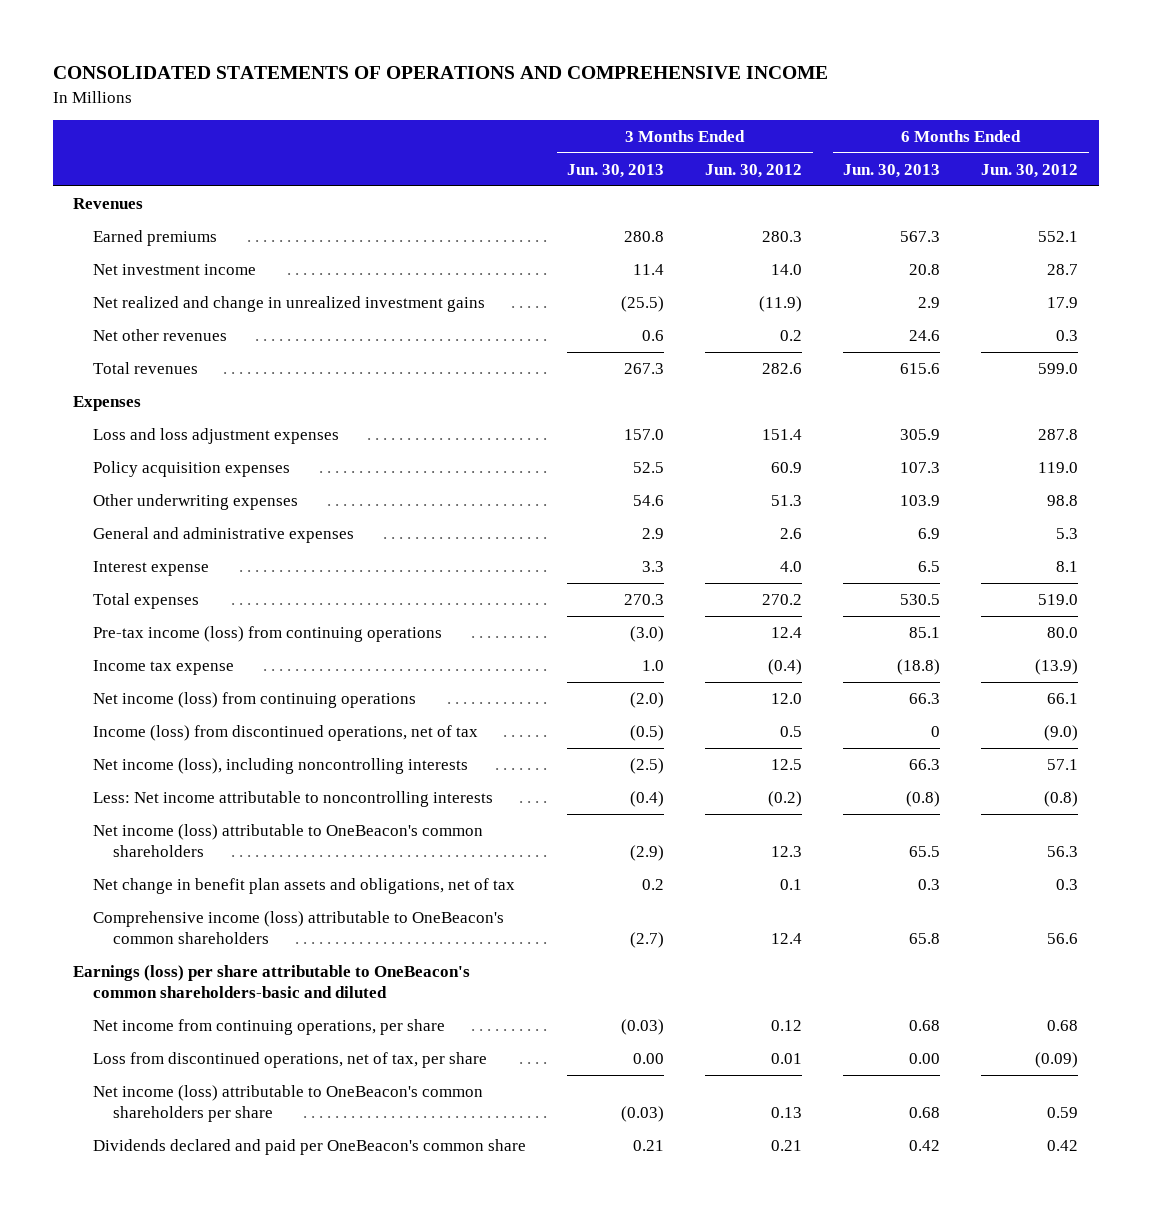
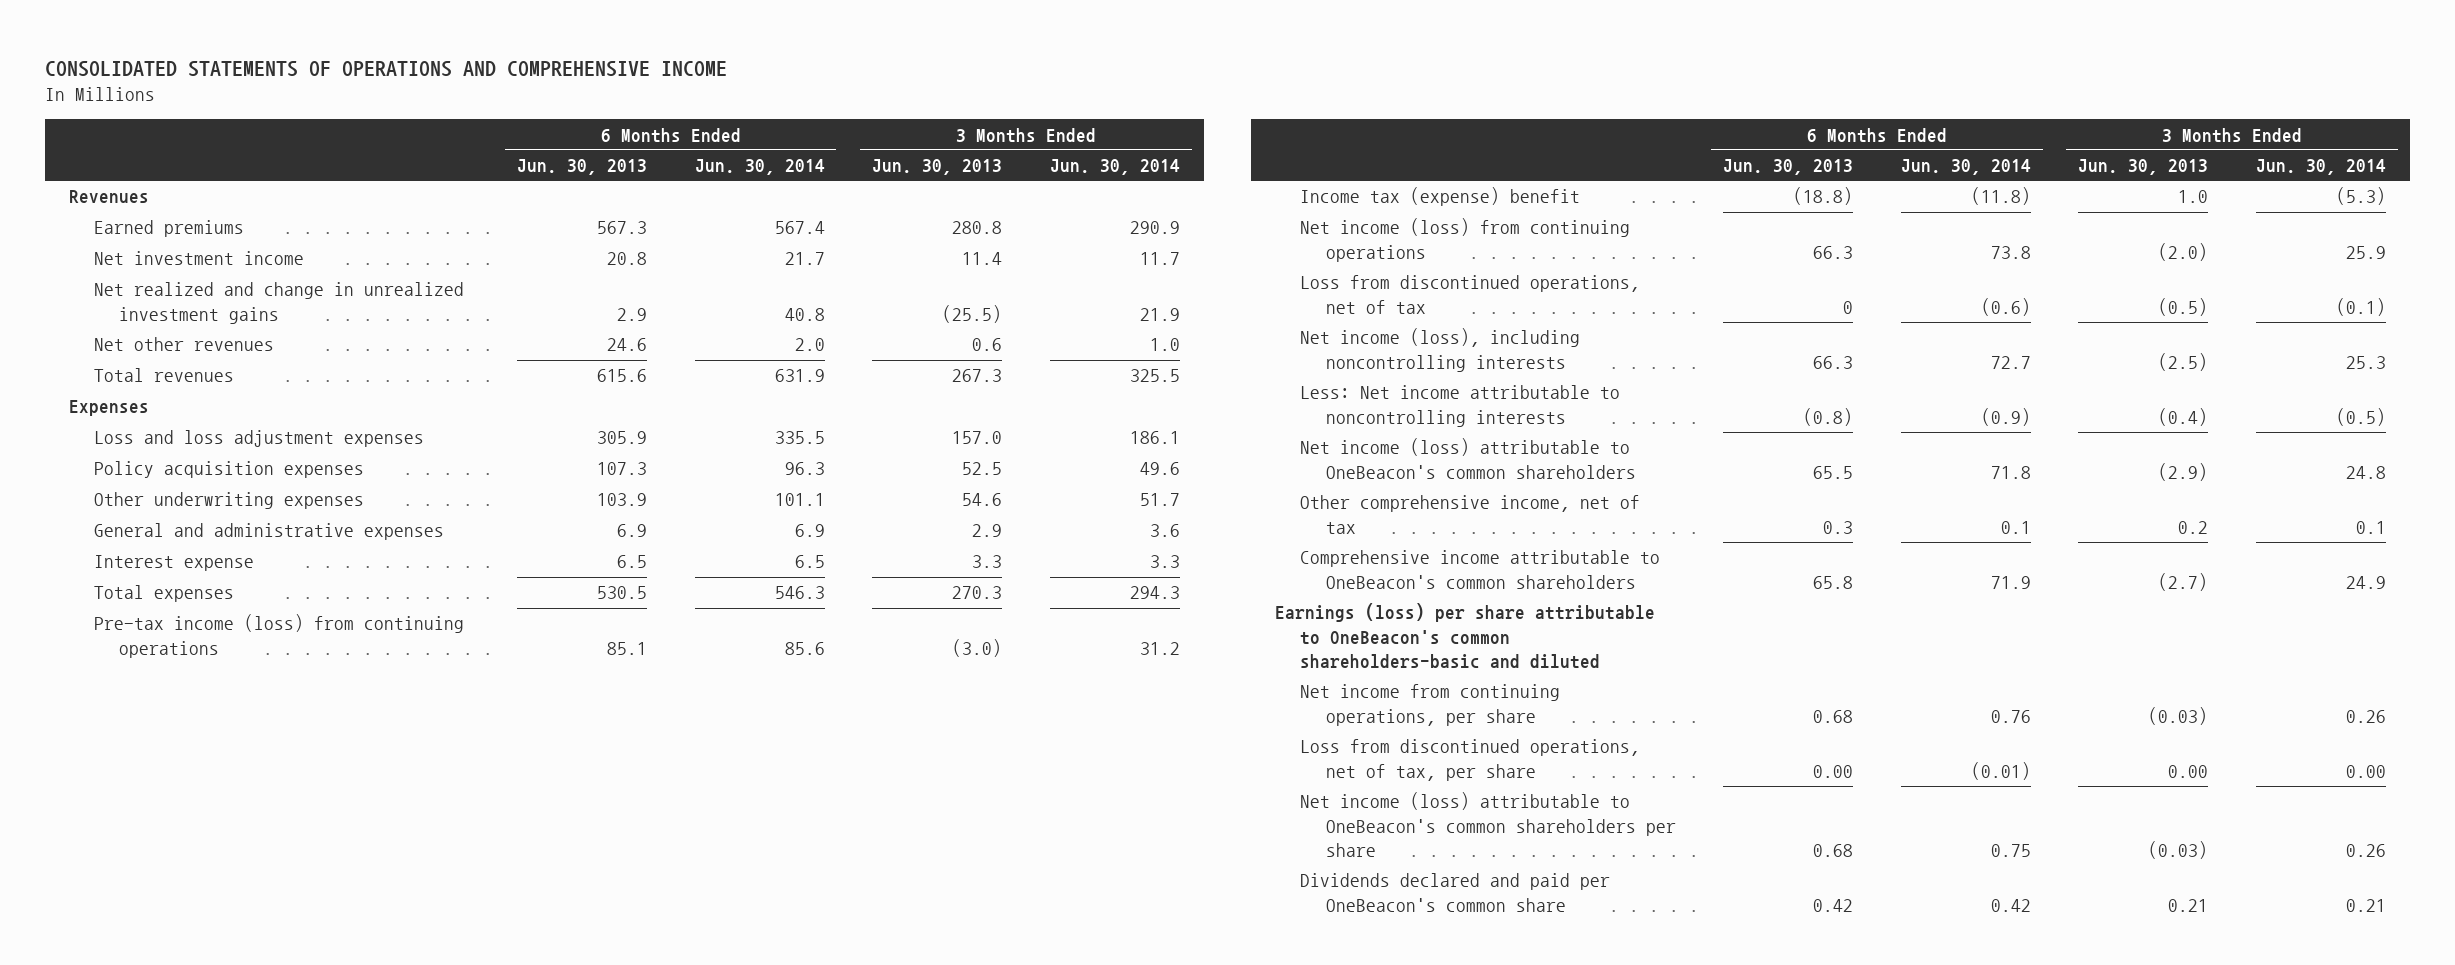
[705,163,803,178] Jun. 30, 2012 -> none
[981,163,1079,178] Jun. 30, 2012 -> none
none -> [694,159,825,176] Jun. 30, 2014
none -> [1049,159,1180,176] Jun. 30, 2014
[93,660,235,676] Income tax expense -> [1300,187,1581,207] Income tax (expense) benefit
[93,725,479,742] Income (loss) from discontinued operations, net of tax -> [1300,275,1641,314] Loss from discontinued operations, net of tax
[93,878,516,895] Net change in benefit plan assets and obligations, net of tax -> none
none -> [1300,495,1641,534] Other comprehensive income, net of tax
[93,911,505,945] Comprehensive income (loss) attributable to OneBeacon's common shareholders -> [1300,550,1661,589] Comprehensive income attributable to OneBeacon's common shareholders

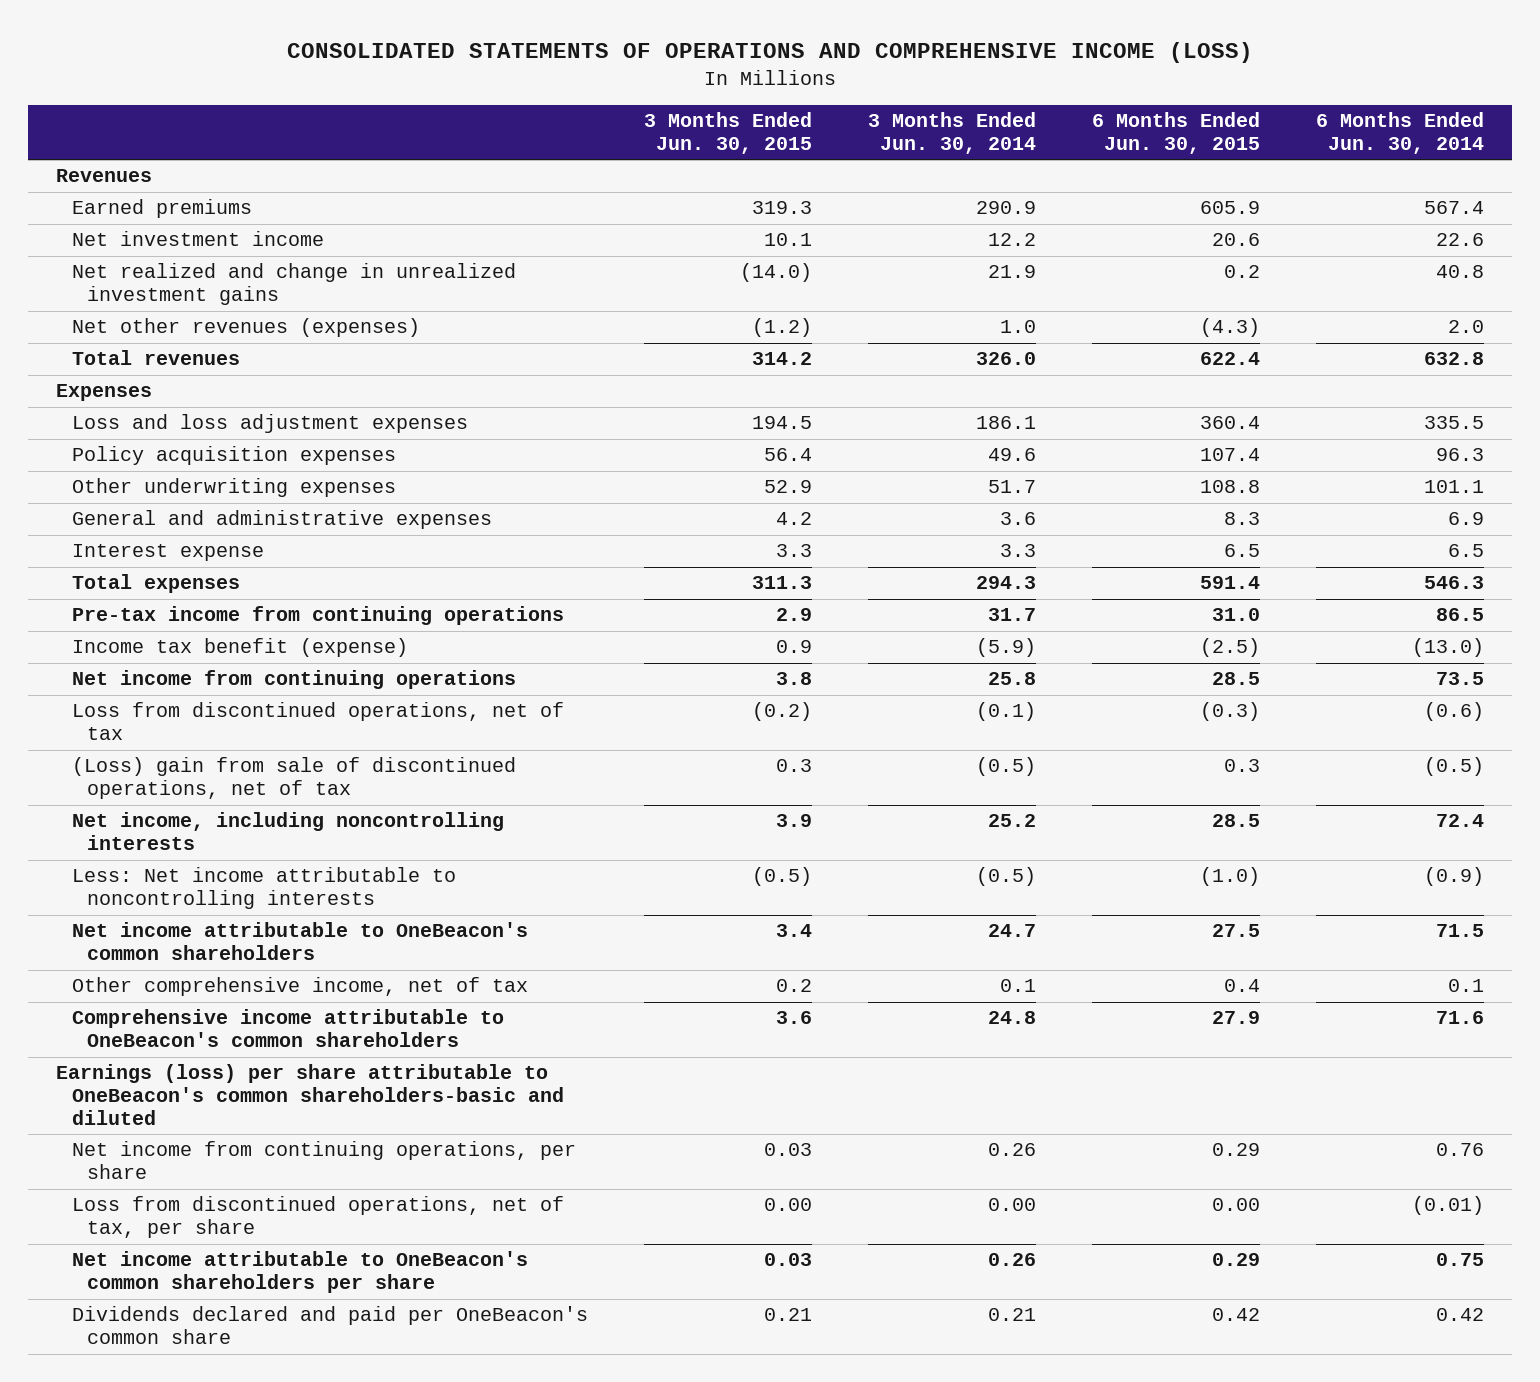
[45,60,728,77] CONSOLIDATED STATEMENTS OF OPERATIONS AND COMPREHENSIVE INCOME -> [286,42,1253,64] CONSOLIDATED STATEMENTS OF OPERATIONS AND COMPREHENSIVE INCOME (LOSS)
[516,159,647,176] Jun. 30, 2013 -> none
[872,159,1003,176] Jun. 30, 2013 -> none
none -> [643,112,812,154] 3 Months Ended Jun. 30, 2015
none -> [1091,112,1260,154] 6 Months Ended Jun. 30, 2015
[784,252,825,266] 21.7 -> [1435,233,1484,247] 22.6
[1139,252,1180,266] 11.7 -> [987,233,1036,247] 12.2
[94,337,275,352] Net other revenues -> [71,318,420,338] Net other revenues (expenses)
[774,369,825,383] 631.9 -> [1423,352,1484,366] 632.8
[1129,369,1180,383] 325.5 -> [975,352,1036,366] 326.0
[94,614,465,658] Pre-tax income (loss) from continuing operations -> [71,606,564,626] Pre-tax income from continuing operations
[784,641,825,655] 85.6 -> [1435,608,1484,622] 86.5
[1139,641,1180,655] 31.2 -> [987,608,1036,622] 31.7
[1300,187,1581,207] Income tax (expense) benefit -> [71,638,408,658] Income tax benefit (expense)
[1970,187,2031,206] (11.8) -> [1411,638,1484,658] (13.0)
[2335,187,2386,206] (5.3) -> [975,638,1036,658] (5.9)
[1300,218,1631,262] Net income (loss) from continuing operations -> [71,670,516,690] Net income from continuing operations
[1990,245,2031,259] 73.8 -> [1435,672,1484,686] 73.5
[2345,245,2386,259] 25.9 -> [987,672,1036,686] 25.8
none -> [71,757,516,800] (Loss) gain from sale of discontinued operations, net of tax
[1300,328,1581,372] Net income (loss), including noncontrolling interests -> [71,812,504,851] Net income, including noncontrolling interests
[1990,355,2031,369] 72.7 -> [1435,814,1484,828] 72.4
[2345,355,2386,369] 25.3 -> [987,814,1036,828] 25.2
[1300,438,1636,479] Net income (loss) attributable to OneBeacon's common shareholders -> [71,922,528,961] Net income attributable to OneBeacon's common shareholders
[1990,465,2031,479] 71.8 -> [1435,924,1484,938] 71.5
[2345,465,2386,479] 24.8 -> [987,924,1036,938] 24.7
[1990,575,2031,589] 71.9 -> [1435,1011,1484,1025] 71.6
[2345,575,2386,589] 24.9 -> [987,1011,1036,1025] 24.8
[1300,792,1676,858] Net income (loss) attributable to OneBeacon's common shareholders per share -> [71,1251,528,1294] Net income attributable to OneBeacon's common shareholders per share

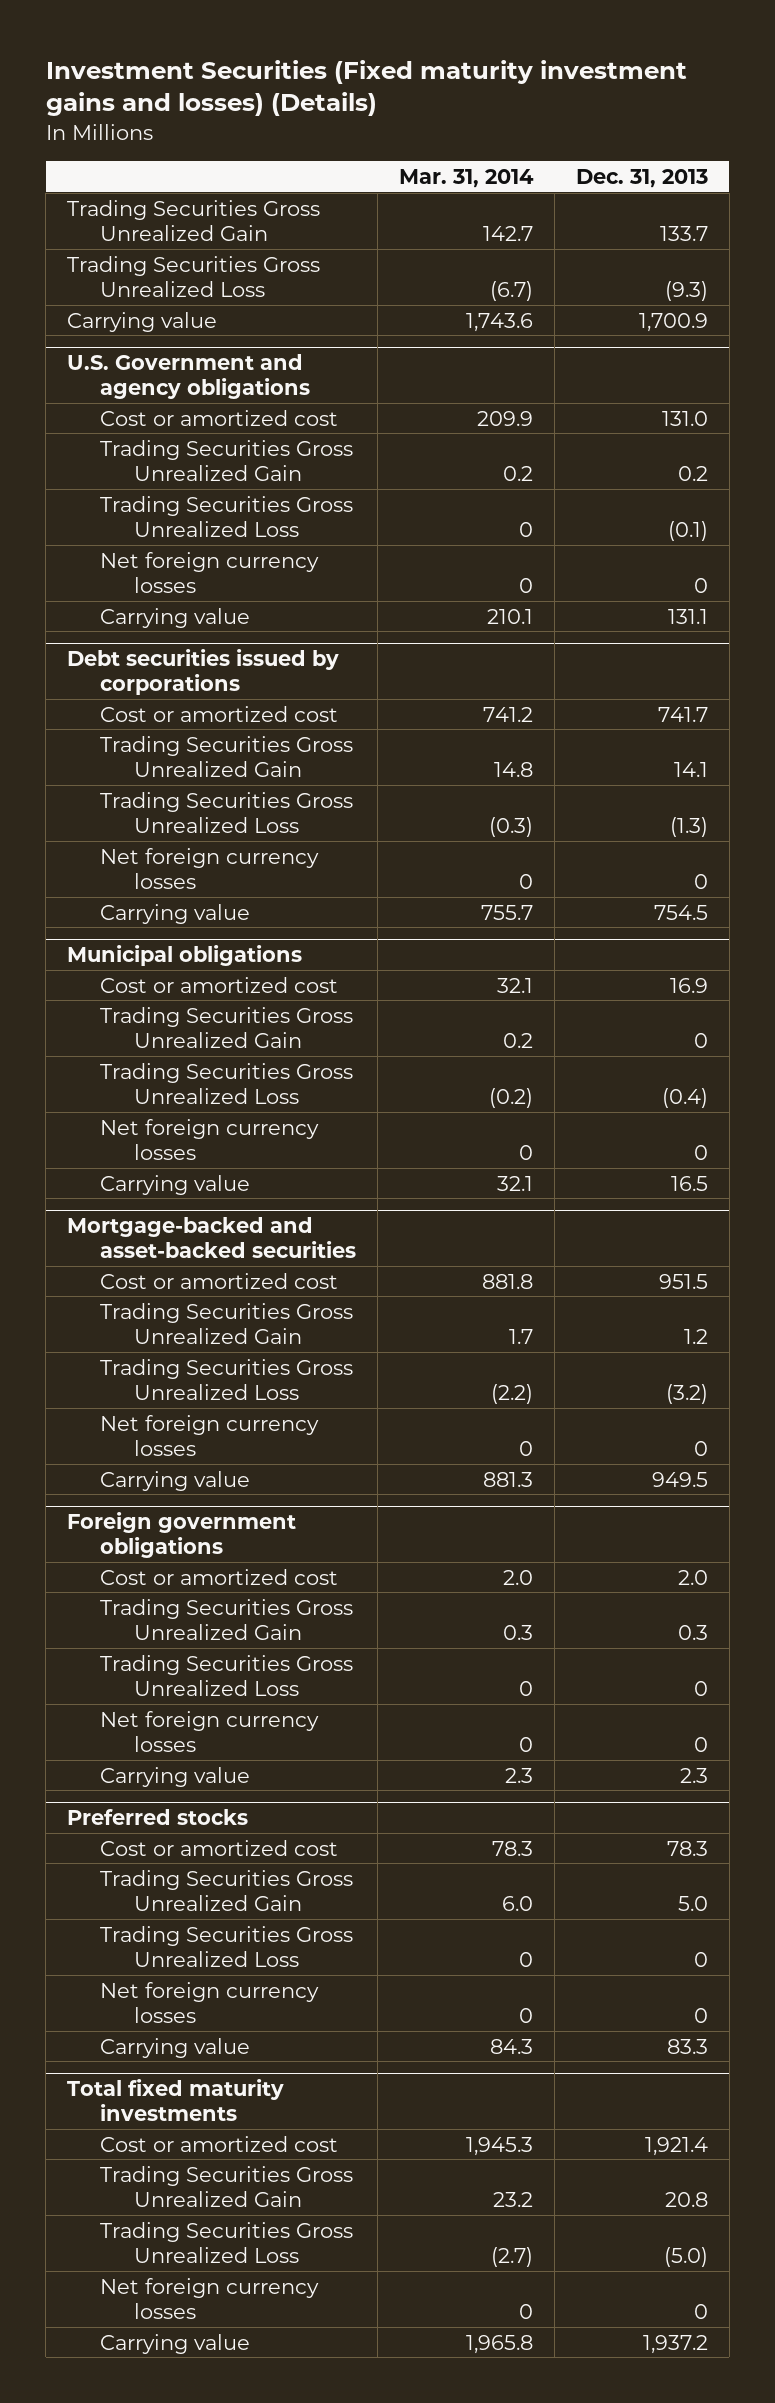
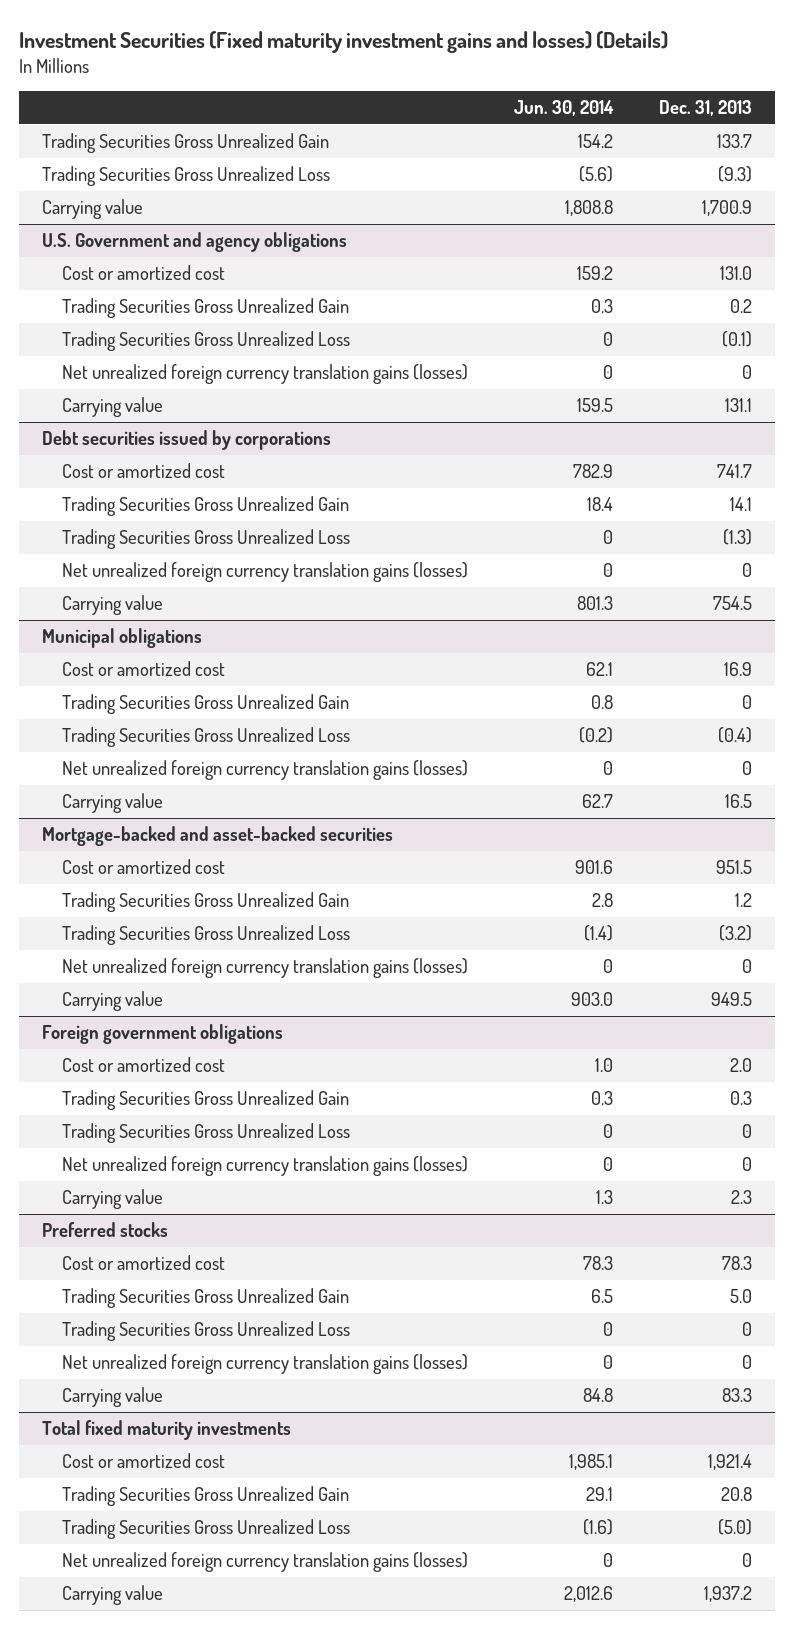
[399,168,535,188] Mar. 31, 2014 -> none
none -> [514,100,615,117] Jun. 30, 2014
[100,551,320,593] Net foreign currency losses -> [61,364,468,385] Net unrealized foreign currency translation gains (losses)
[100,847,320,889] Net foreign currency losses -> [61,562,468,583] Net unrealized foreign currency translation gains (losses)
[100,1118,320,1160] Net foreign currency losses -> [61,760,468,781] Net unrealized foreign currency translation gains (losses)
[100,1414,320,1456] Net foreign currency losses -> [61,958,468,979] Net unrealized foreign currency translation gains (losses)
[100,1710,320,1752] Net foreign currency losses -> [61,1156,468,1177] Net unrealized foreign currency translation gains (losses)
[100,1981,320,2023] Net foreign currency losses -> [61,1354,468,1375] Net unrealized foreign currency translation gains (losses)
[100,2277,320,2319] Net foreign currency losses -> [61,1552,468,1573] Net unrealized foreign currency translation gains (losses)

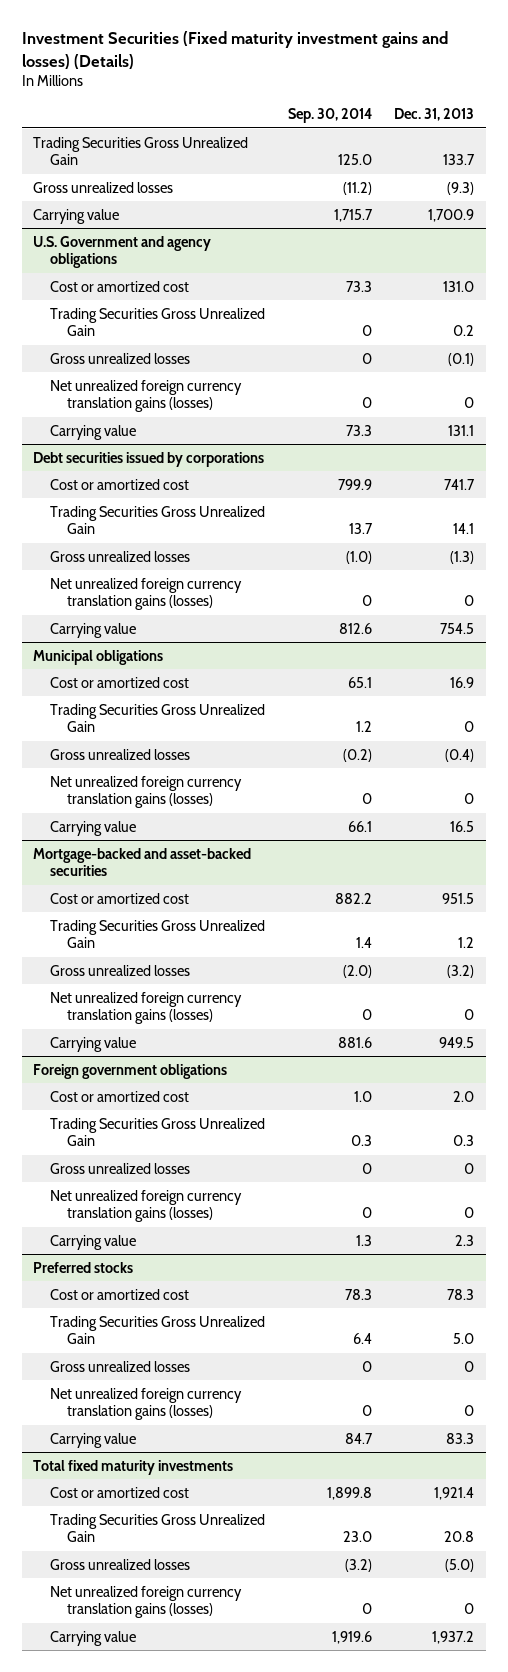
[514,100,615,117] Jun. 30, 2014 -> none
none -> [287,107,372,123] Sep. 30, 2014
[41,166,330,187] Trading Securities Gross Unrealized Loss -> [33,181,174,193] Gross unrealized losses
[61,331,350,352] Trading Securities Gross Unrealized Loss -> [50,352,191,364] Gross unrealized losses
[61,529,350,550] Trading Securities Gross Unrealized Loss -> [50,550,191,562] Gross unrealized losses
[61,727,350,748] Trading Securities Gross Unrealized Loss -> [50,748,191,760] Gross unrealized losses
[61,925,350,946] Trading Securities Gross Unrealized Loss -> [50,964,191,976] Gross unrealized losses
[61,1123,350,1144] Trading Securities Gross Unrealized Loss -> [50,1162,191,1174] Gross unrealized losses
[61,1321,350,1342] Trading Securities Gross Unrealized Loss -> [50,1360,191,1372] Gross unrealized losses
[61,1519,350,1540] Trading Securities Gross Unrealized Loss -> [50,1558,191,1570] Gross unrealized losses

